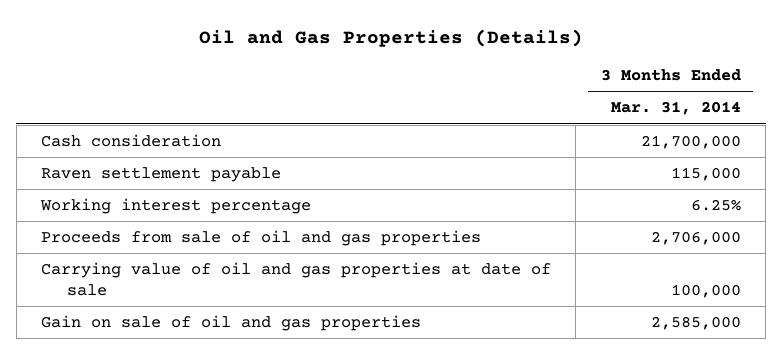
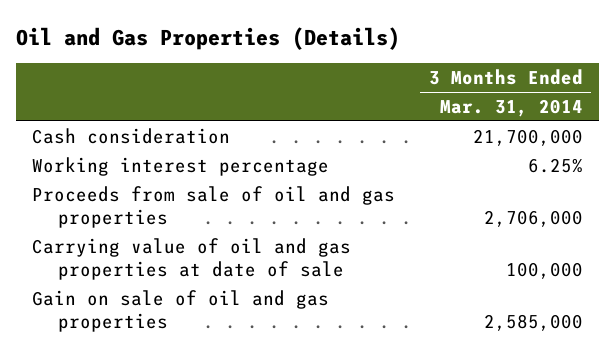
[41,166,282,182] Raven settlement payable -> none

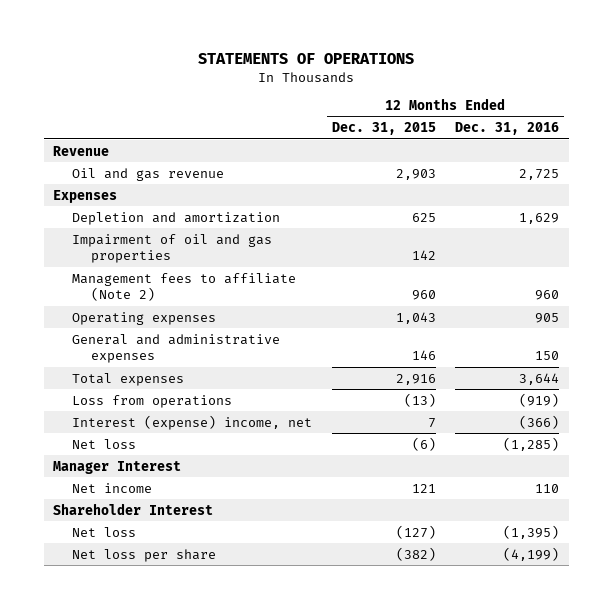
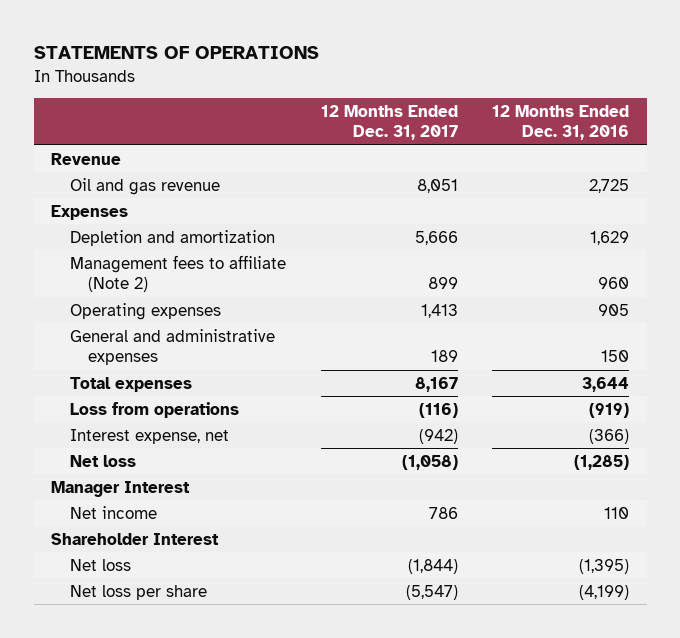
[331,122,436,136] Dec. 31, 2015 -> none
none -> [320,104,458,141] 12 Months Ended Dec. 31, 2017
[72,233,273,264] Impairment of oil and gas properties -> none
[72,414,313,430] Interest (expense) income, net -> [69,428,229,444] Interest expense, net

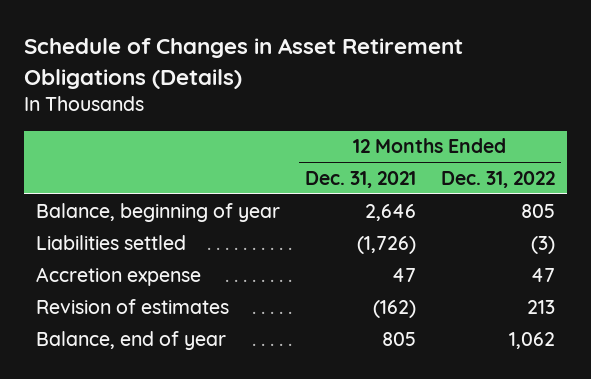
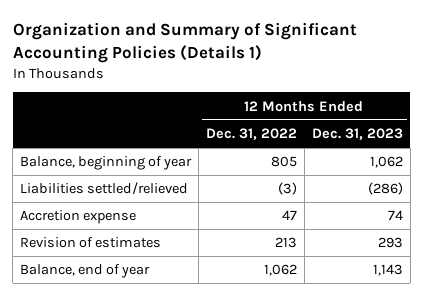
[23,38,463,89] Schedule of Changes in Asset Retirement Obligations (Details) -> [12,22,357,64] Organization and Summary of Significant Accounting Policies (Details 1)
[304,171,416,189] Dec. 31, 2021 -> none
none -> [311,128,403,141] Dec. 31, 2023
[36,234,187,250] Liabilities settled -> [20,182,189,196] Liabilities settled/relieved

